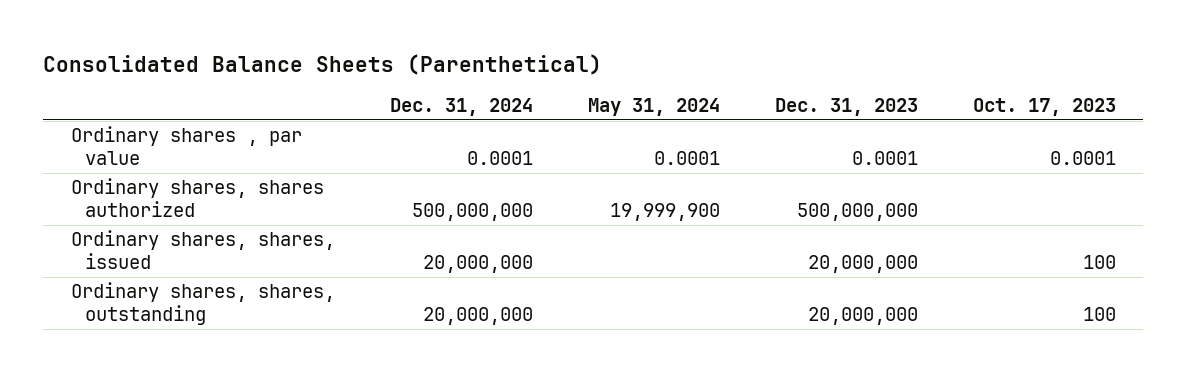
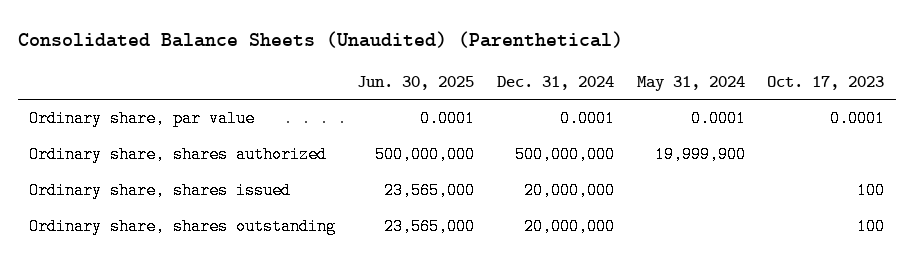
[43,53,603,75] Consolidated Balance Sheets (Parenthetical) -> [17,30,623,48] Consolidated Balance Sheets (Unaudited) (Parenthetical)
[774,97,918,116] Dec. 31, 2023 -> none
none -> [357,76,475,91] Jun. 30, 2025
[70,126,302,166] Ordinary shares , par value -> [28,110,255,128] Ordinary share, par value
[70,178,324,218] Ordinary shares, shares authorized -> [28,146,327,164] Ordinary share, shares authorized
[70,230,335,270] Ordinary shares, shares, issued -> [28,182,291,200] Ordinary share, shares issued
[70,282,335,326] Ordinary shares, shares, outstanding -> [28,218,336,236] Ordinary share, shares outstanding

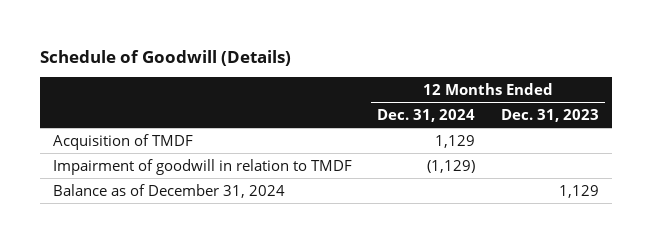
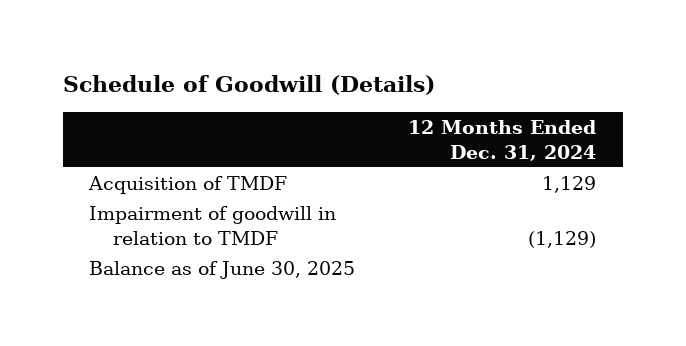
[500,108,599,122] Dec. 31, 2023 -> none
[53,183,286,198] Balance as of December 31, 2024 -> [89,261,356,280] Balance as of June 30, 2025

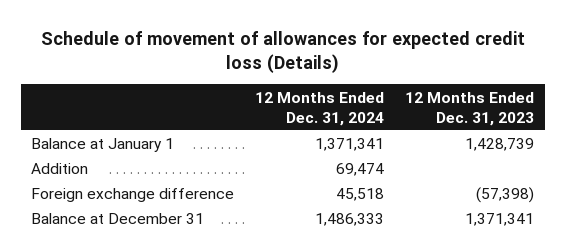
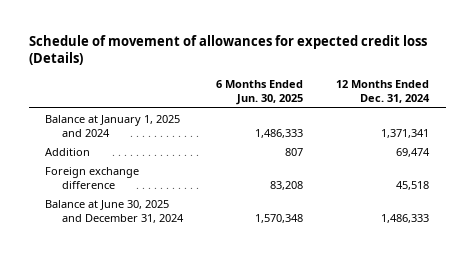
[405,91,535,126] 12 Months Ended Dec. 31, 2023 -> none
none -> [216,80,304,105] 6 Months Ended Jun. 30, 2025
[31,138,175,153] Balance at January 1 -> [45,114,181,137] Balance at January 1, 2025 and 2024
[31,213,205,225] Balance at December 31 -> [45,199,184,223] Balance at June 30, 2025 and December 31, 2024

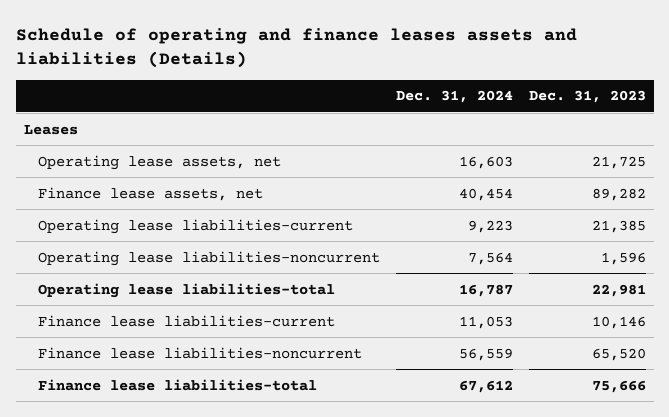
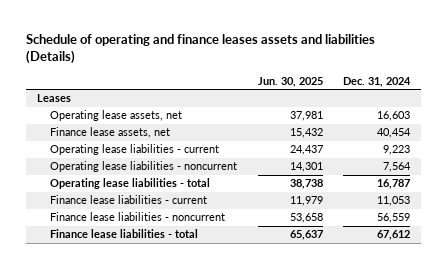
[528,90,646,104] Dec. 31, 2023 -> none
none -> [257,76,323,87] Jun. 30, 2025
[37,218,353,234] Operating lease liabilities-current -> [49,144,219,156] Operating lease liabilities - current
[37,250,380,266] Operating lease liabilities-noncurrent -> [49,161,237,173] Operating lease liabilities - noncurrent
[37,282,335,298] Operating lease liabilities-total -> [49,178,210,190] Operating lease liabilities - total
[37,314,335,327] Finance lease liabilities-current -> [49,195,207,205] Finance lease liabilities - current
[37,346,362,359] Finance lease liabilities-noncurrent -> [49,212,225,222] Finance lease liabilities - noncurrent
[37,378,317,391] Finance lease liabilities-total -> [49,229,198,239] Finance lease liabilities - total

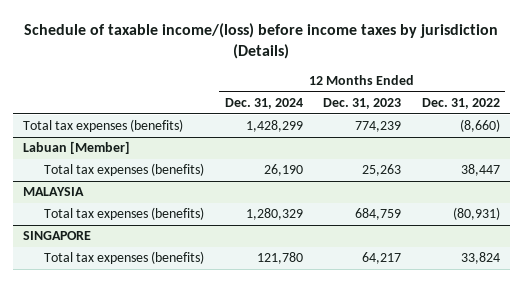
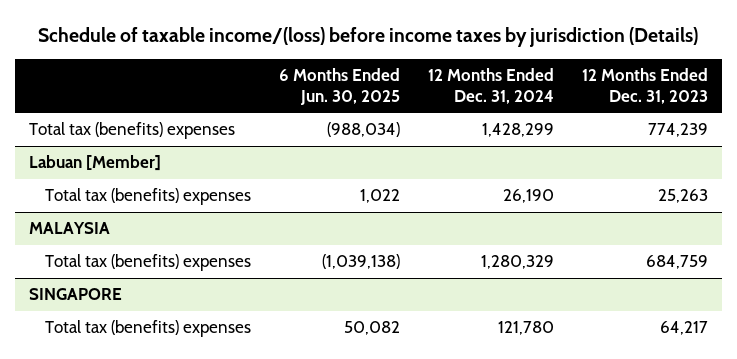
[421,98,500,110] Dec. 31, 2022 -> none
none -> [278,68,400,105] 6 Months Ended Jun. 30, 2025
[23,119,184,133] Total tax expenses (benefits) -> [29,122,236,140] Total tax (benefits) expenses
[44,163,205,177] Total tax expenses (benefits) -> [44,188,251,206] Total tax (benefits) expenses
[44,207,205,221] Total tax expenses (benefits) -> [44,254,251,272] Total tax (benefits) expenses
[44,251,205,265] Total tax expenses (benefits) -> [44,320,251,338] Total tax (benefits) expenses

